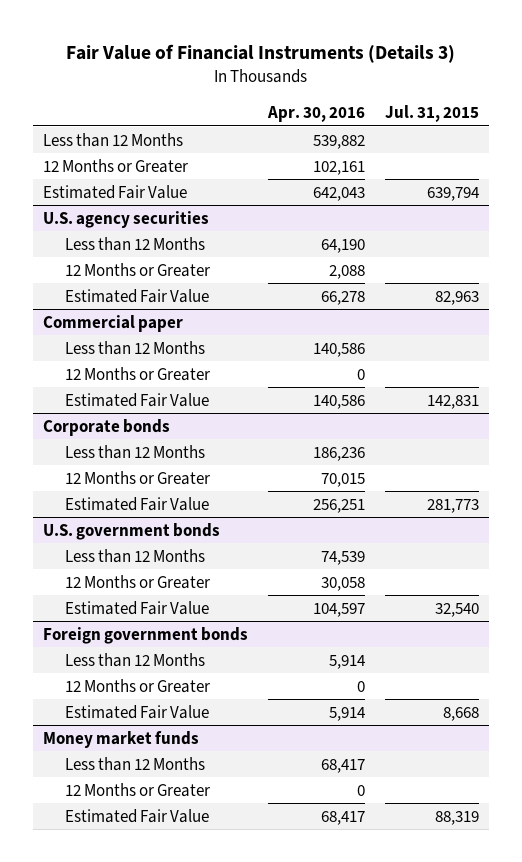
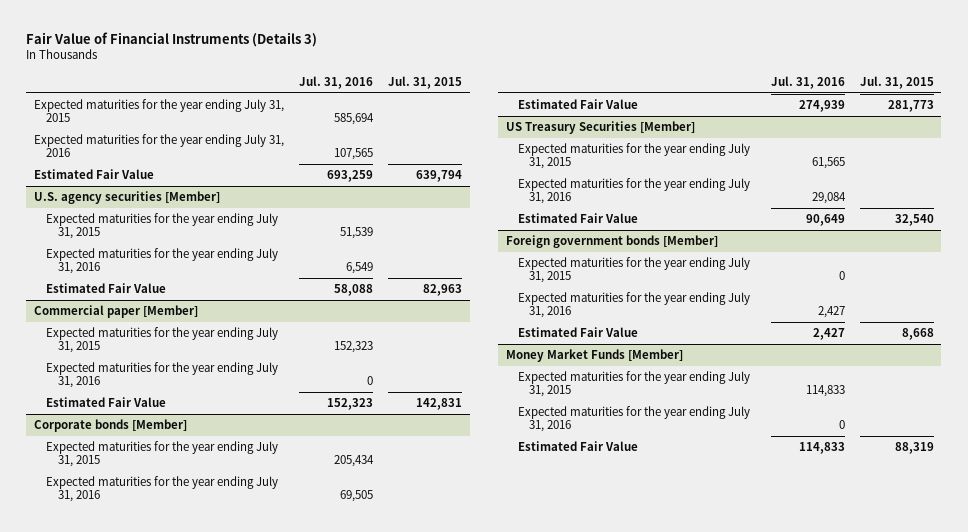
[267,106,366,123] Apr. 30, 2016 -> none
none -> [299,75,374,89] Jul. 31, 2016
[42,132,183,147] Less than 12 Months -> none
none -> [34,99,285,123] Expected maturities for the year ending July 31, 2015
[42,158,188,173] 12 Months or Greater -> [34,134,285,158] Expected maturities for the year ending July 31, 2016
[65,236,206,251] Less than 12 Months -> none
[42,210,209,228] U.S. agency securities -> [34,191,221,205] U.S. agency securities [Member]
none -> [45,213,278,240] Expected maturities for the year ending July 31, 2015
[65,262,211,277] 12 Months or Greater -> [45,248,278,275] Expected maturities for the year ending July 31, 2016
[65,340,206,355] Less than 12 Months -> none
[42,314,183,332] Commercial paper -> [34,305,199,319] Commercial paper [Member]
none -> [45,327,278,354] Expected maturities for the year ending July 31, 2015
[65,366,211,381] 12 Months or Greater -> [45,362,278,389] Expected maturities for the year ending July 31, 2016
[65,444,206,459] Less than 12 Months -> none
[42,418,170,436] Corporate bonds -> [34,419,188,433] Corporate bonds [Member]
none -> [45,441,278,468] Expected maturities for the year ending July 31, 2015
[65,470,211,485] 12 Months or Greater -> [45,476,278,503] Expected maturities for the year ending July 31, 2016
[65,548,206,563] Less than 12 Months -> none
[42,522,220,540] U.S. government bonds -> [505,121,695,135] US Treasury Securities [Member]
none -> [517,143,750,170] Expected maturities for the year ending July 31, 2015
[65,574,211,589] 12 Months or Greater -> [517,178,750,205] Expected maturities for the year ending July 31, 2016
[65,652,206,667] Less than 12 Months -> none
[42,626,248,644] Foreign government bonds -> [505,235,718,249] Foreign government bonds [Member]
none -> [517,257,750,284] Expected maturities for the year ending July 31, 2015
[65,678,211,693] 12 Months or Greater -> [517,292,750,319] Expected maturities for the year ending July 31, 2016
[65,756,206,771] Less than 12 Months -> none
[42,730,199,748] Money market funds -> [505,349,683,363] Money Market Funds [Member]
none -> [517,371,750,398] Expected maturities for the year ending July 31, 2015
[65,782,211,797] 12 Months or Greater -> [517,406,750,433] Expected maturities for the year ending July 31, 2016

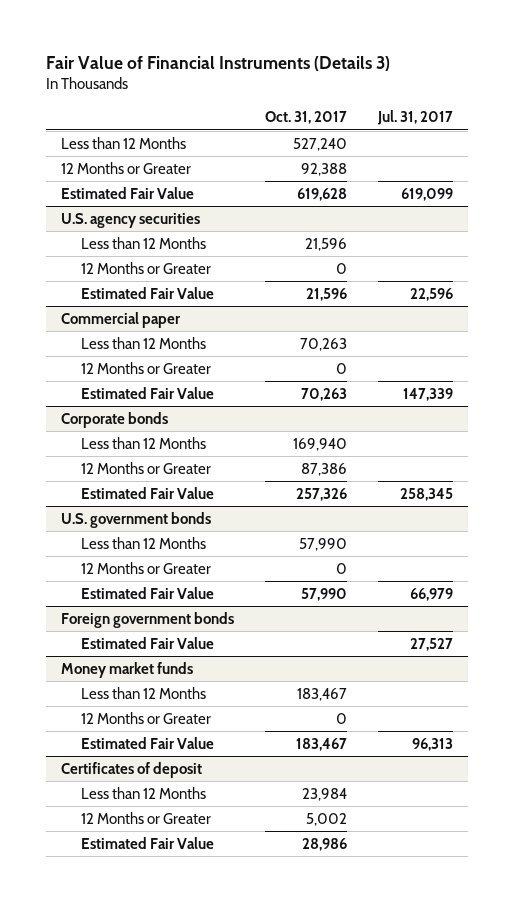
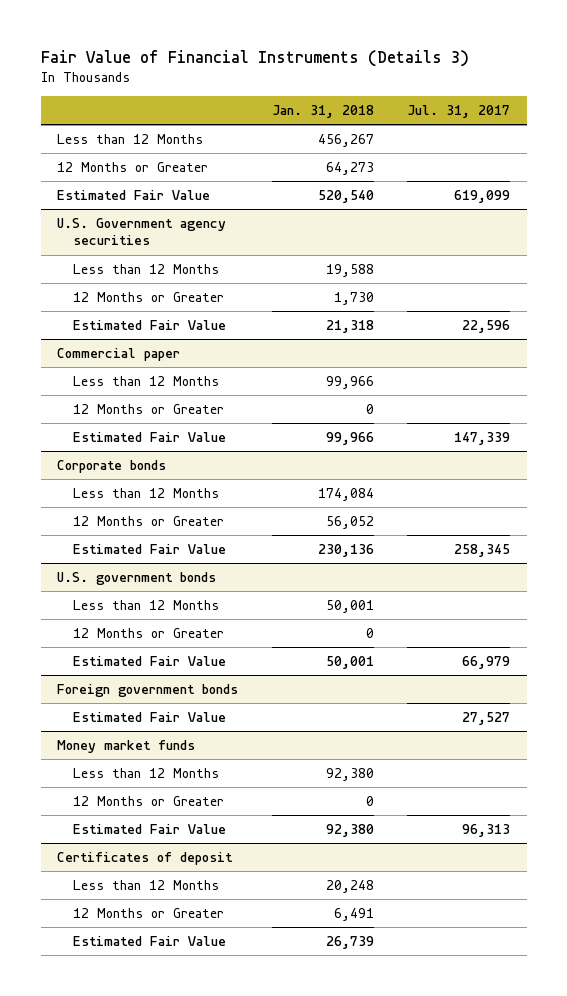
[264,111,347,125] Oct. 31, 2017 -> none
none -> [271,104,374,118] Jan. 31, 2018
[60,212,200,228] U.S. agency securities -> [57,217,227,246] U.S. Government agency securities

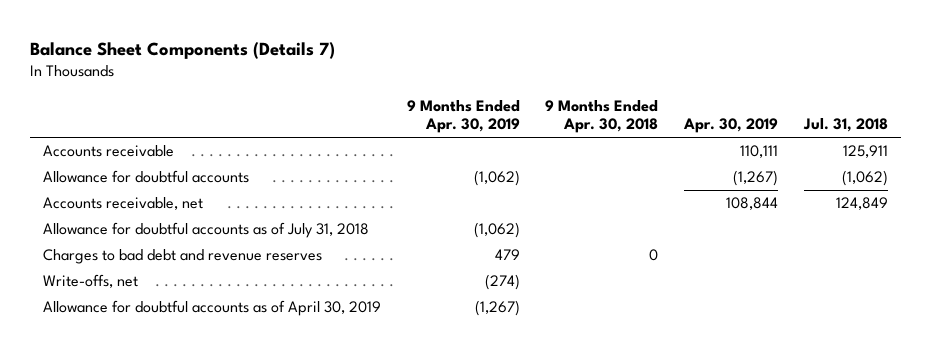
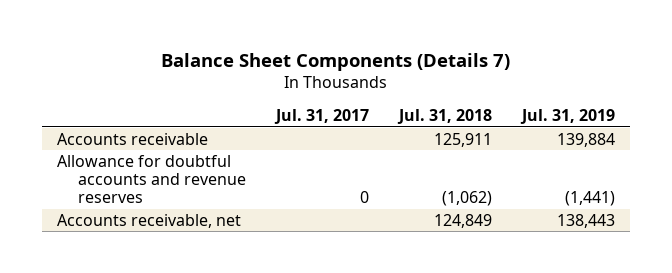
[406,99,520,134] 9 Months Ended Apr. 30, 2019 -> none
[545,99,659,134] 9 Months Ended Apr. 30, 2018 -> none
[683,118,779,134] Apr. 30, 2019 -> none
none -> [274,109,370,125] Jul. 31, 2017
none -> [519,109,615,125] Jul. 31, 2019
[42,170,249,184] Allowance for doubtful accounts -> [57,154,247,204] Allowance for doubtful accounts and revenue reserves
[42,222,369,239] Allowance for doubtful accounts as of July 31, 2018 -> none
[42,249,322,265] Charges to bad debt and revenue reserves -> none
[42,274,138,289] Write-offs, net -> none
[42,300,381,317] Allowance for doubtful accounts as of April 30, 2019 -> none

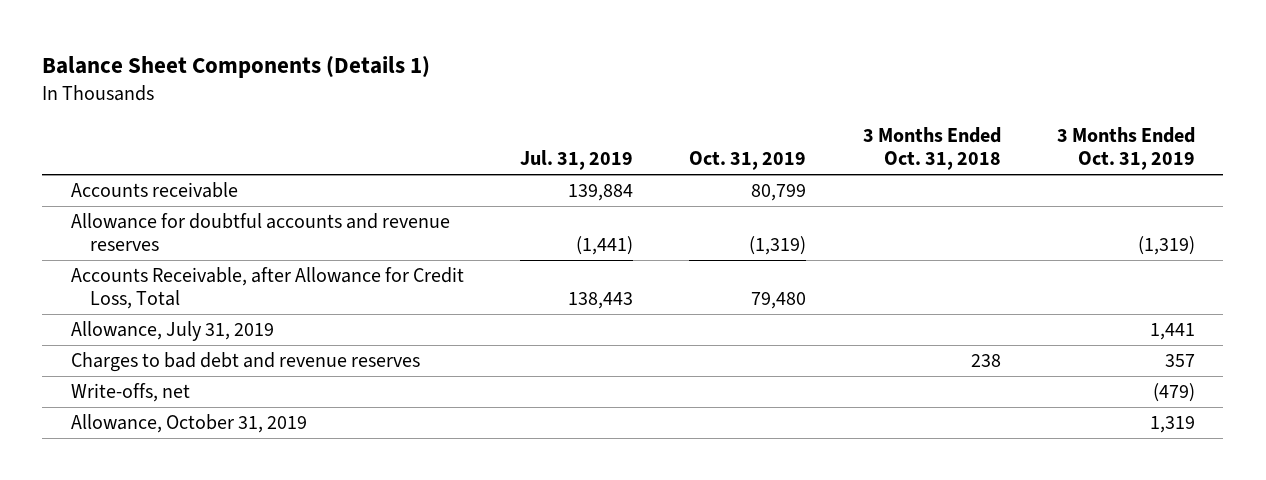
[161,53,511,72] Balance Sheet Components (Details 7) -> [42,56,431,79] Balance Sheet Components (Details 1)
[274,109,370,125] Jul. 31, 2017 -> none
[396,109,492,125] Jul. 31, 2018 -> none
none -> [689,151,807,171] Oct. 31, 2019
none -> [862,126,1001,171] 3 Months Ended Oct. 31, 2018
none -> [1056,126,1195,171] 3 Months Ended Oct. 31, 2019
[57,213,242,228] Accounts receivable, net -> [70,267,464,310] Accounts Receivable, after Allowance for Credit Loss, Total
none -> [70,321,274,342] Allowance, July 31, 2019
none -> [70,352,420,373] Charges to bad debt and revenue reserves
none -> [70,383,190,403] Write-offs, net
none -> [70,414,307,434] Allowance, October 31, 2019

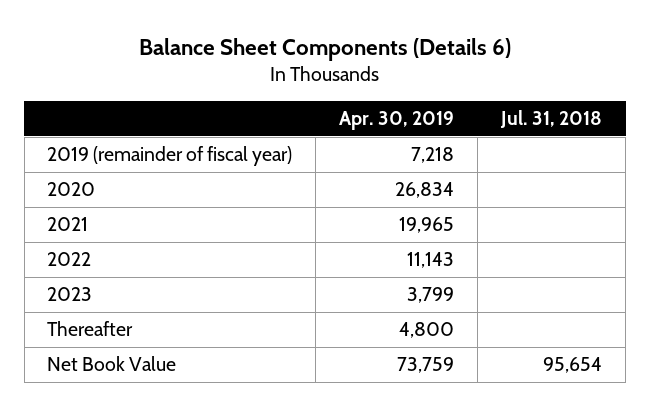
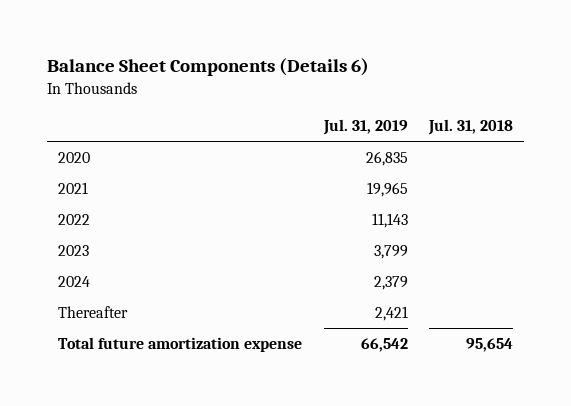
[339,111,455,131] Apr. 30, 2019 -> none
none -> [322,119,408,136] Jul. 31, 2019
[47,146,293,167] 2019 (remainder of fiscal year) -> none
none -> [58,275,91,287] 2024
[47,356,177,372] Net Book Value -> [58,336,303,352] Total future amortization expense

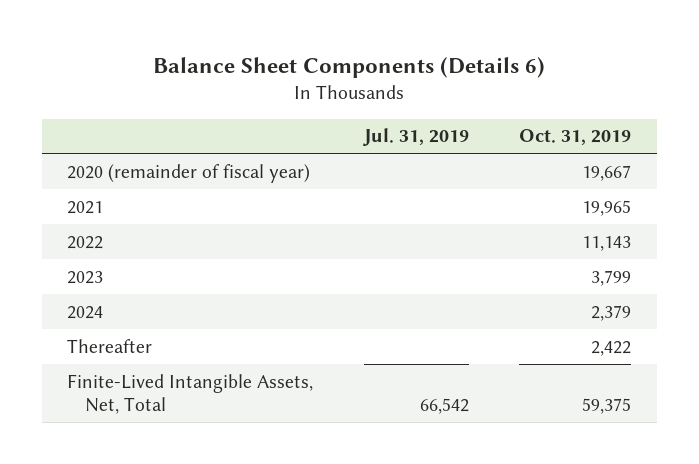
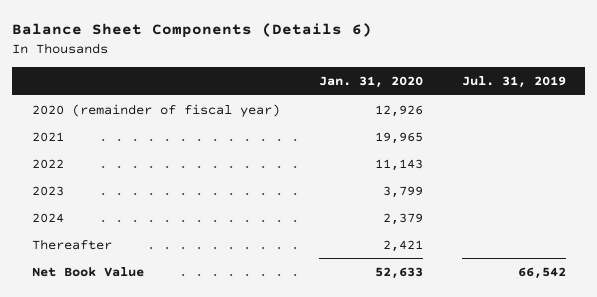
[519,129,632,146] Oct. 31, 2019 -> none
none -> [318,76,423,89] Jan. 31, 2020
[67,373,314,415] Finite-Lived Intangible Assets, Net, Total -> [31,266,144,277] Net Book Value

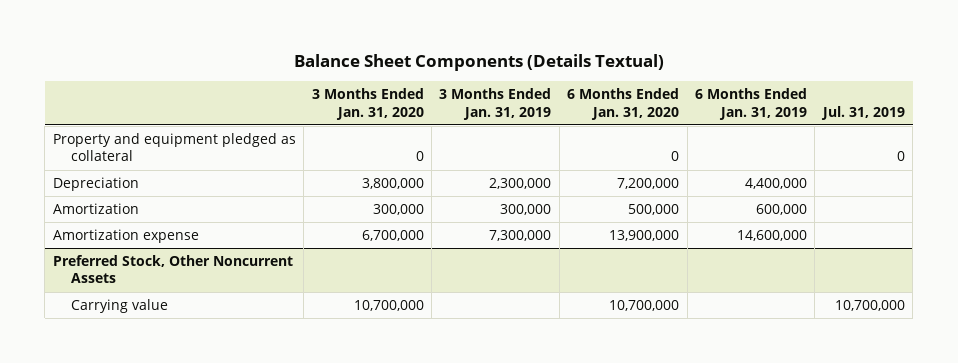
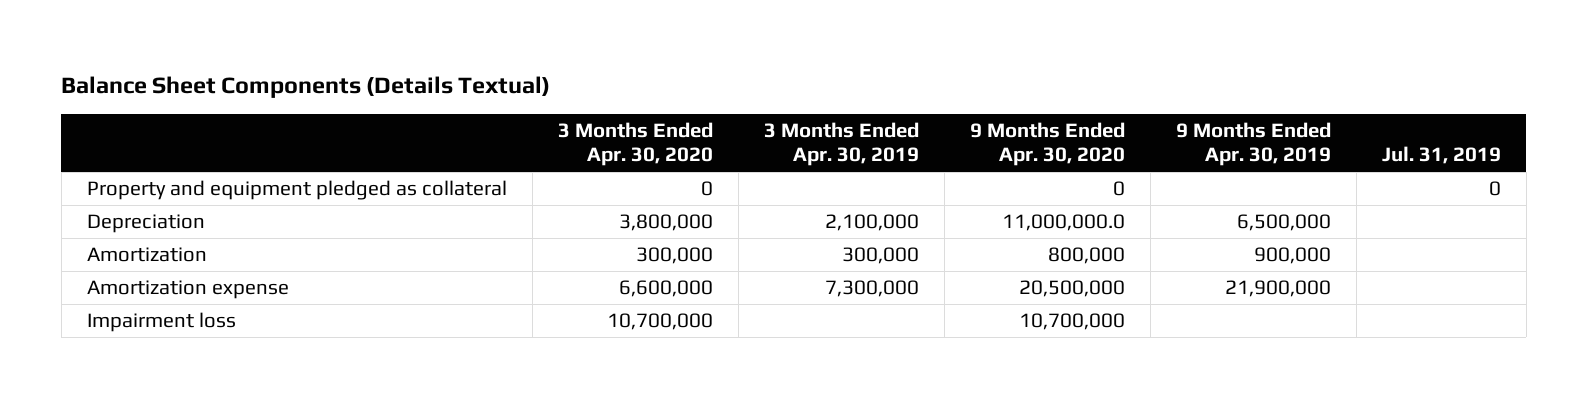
[311,88,424,120] 3 Months Ended Jan. 31, 2020 -> none
[439,88,552,120] 3 Months Ended Jan. 31, 2019 -> none
[567,88,680,120] 6 Months Ended Jan. 31, 2020 -> none
[695,88,808,120] 6 Months Ended Jan. 31, 2019 -> none
none -> [557,122,713,167] 3 Months Ended Apr. 30, 2020
none -> [763,122,919,167] 3 Months Ended Apr. 30, 2019
none -> [969,122,1125,167] 9 Months Ended Apr. 30, 2020
none -> [1175,122,1331,167] 9 Months Ended Apr. 30, 2019
[52,255,293,284] Preferred Stock, Other Noncurrent Assets -> none
[71,299,169,314] Carrying value -> none
none -> [86,312,236,333] Impairment loss

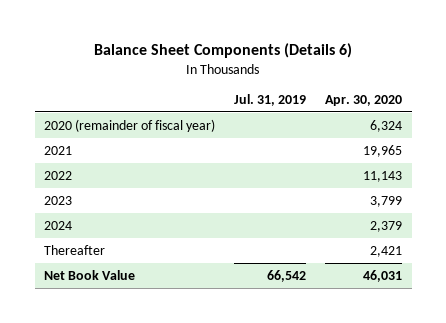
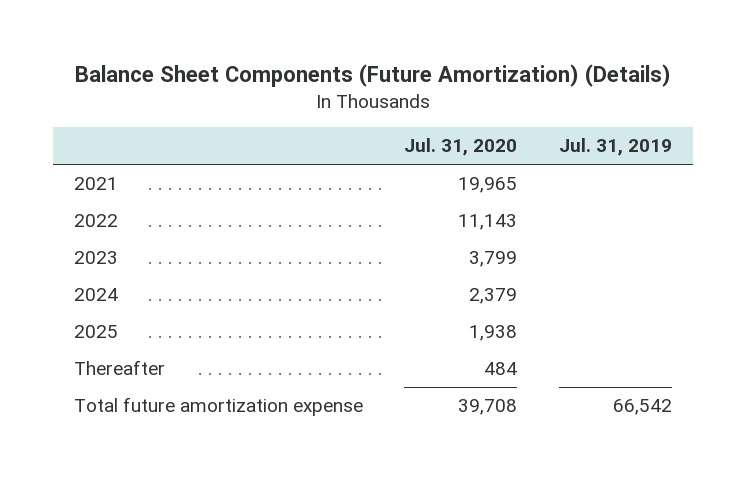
[94,43,353,59] Balance Sheet Components (Details 6) -> [74,64,671,88] Balance Sheet Components (Future Amortization) (Details)
[325,94,403,106] Apr. 30, 2020 -> none
none -> [404,138,518,157] Jul. 31, 2020
[44,118,216,132] 2020 (remainder of fiscal year) -> none
none -> [73,325,118,339] 2025
[44,269,136,280] Net Book Value -> [73,397,363,417] Total future amortization expense

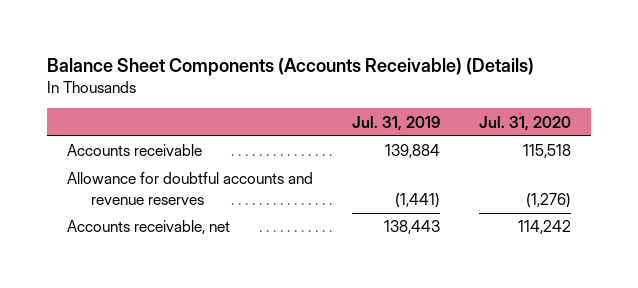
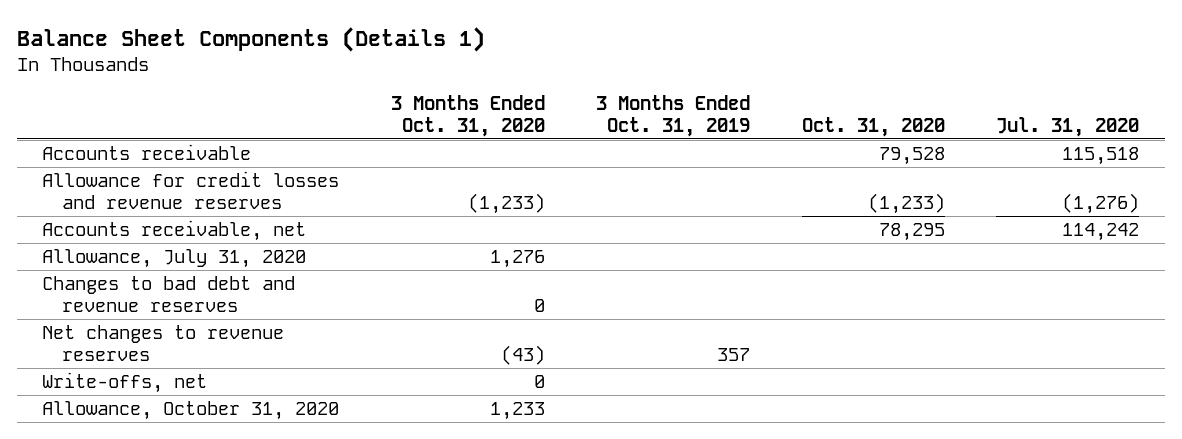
[47,57,535,76] Balance Sheet Components (Accounts Receivable) (Details) -> [16,26,485,52] Balance Sheet Components (Details 1)
[352,115,441,131] Jul. 31, 2019 -> none
none -> [390,95,545,138] 3 Months Ended Oct. 31, 2020
none -> [596,95,751,138] 3 Months Ended Oct. 31, 2019
none -> [801,117,945,138] Oct. 31, 2020
[66,172,313,205] Allowance for doubtful accounts and revenue reserves -> [42,170,340,209] Allowance for credit losses and revenue reserves
none -> [42,248,307,268] Allowance, July 31, 2020
none -> [42,275,296,312] Changes to bad debt and revenue reserves
none -> [42,324,285,361] Net changes to revenue reserves
none -> [42,371,208,393] Write-offs, net
none -> [42,400,340,420] Allowance, October 31, 2020

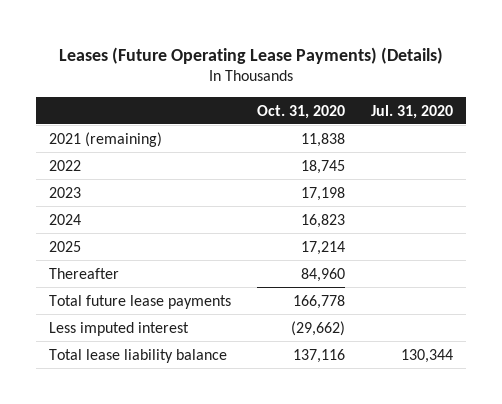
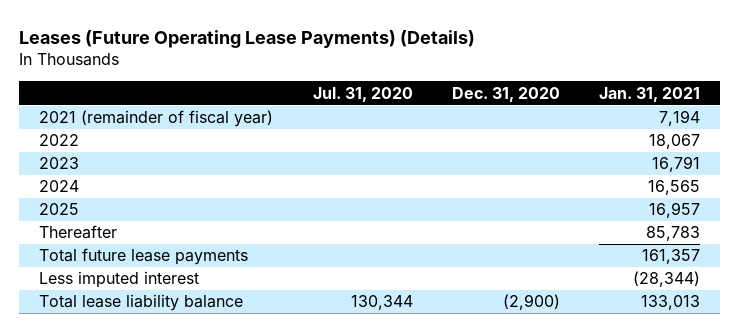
[257,104,346,119] Oct. 31, 2020 -> none
none -> [451,86,560,102] Dec. 31, 2020
none -> [599,86,701,102] Jan. 31, 2021
[49,131,163,147] 2021 (remaining) -> [39,110,274,128] 2021 (remainder of fiscal year)

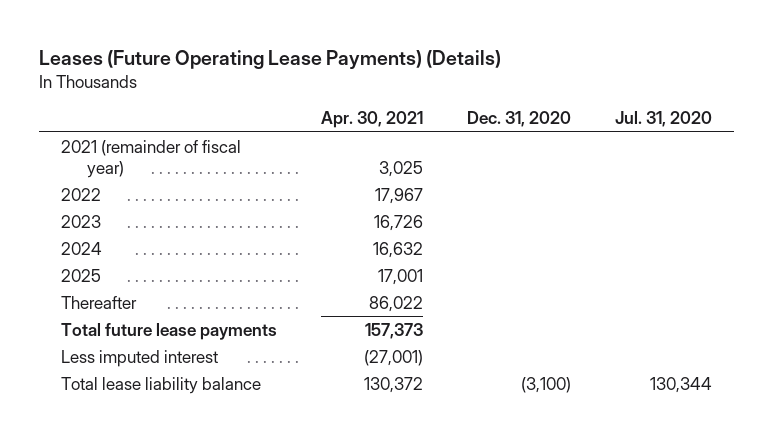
[599,86,701,102] Jan. 31, 2021 -> none
none -> [320,111,423,129] Apr. 30, 2021
[502,294,560,311] (2,900) -> [520,376,571,393] (3,100)

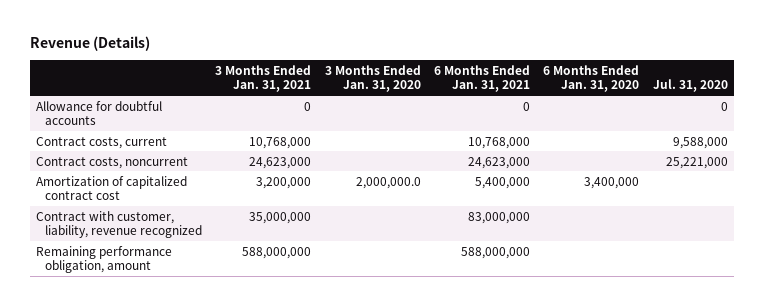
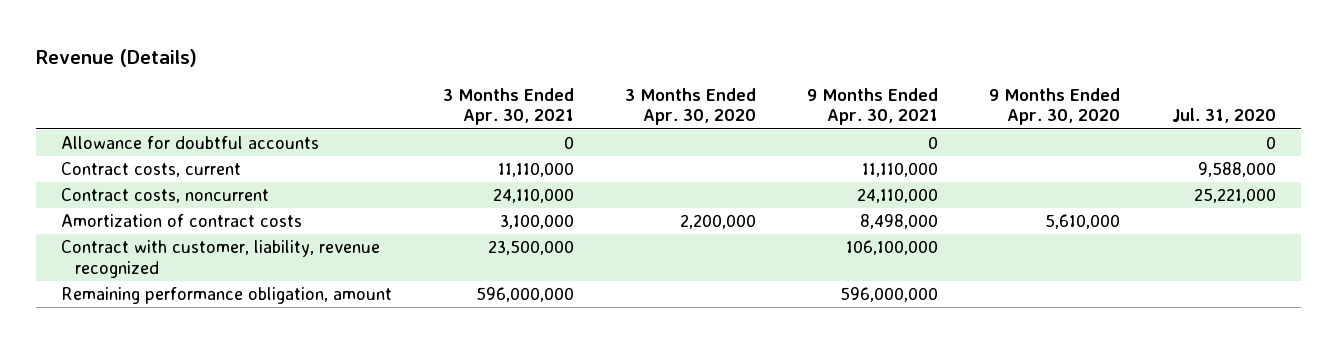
[215,64,312,93] 3 Months Ended Jan. 31, 2021 -> none
[324,64,421,93] 3 Months Ended Jan. 31, 2020 -> none
[434,64,531,93] 6 Months Ended Jan. 31, 2021 -> none
[543,64,640,93] 6 Months Ended Jan. 31, 2020 -> none
none -> [443,87,575,126] 3 Months Ended Apr. 30, 2021
none -> [625,87,757,126] 3 Months Ended Apr. 30, 2020
none -> [807,87,939,126] 9 Months Ended Apr. 30, 2021
none -> [989,87,1121,126] 9 Months Ended Apr. 30, 2020
[36,175,188,200] Amortization of capitalized contract cost -> [61,214,303,228] Amortization of contract costs

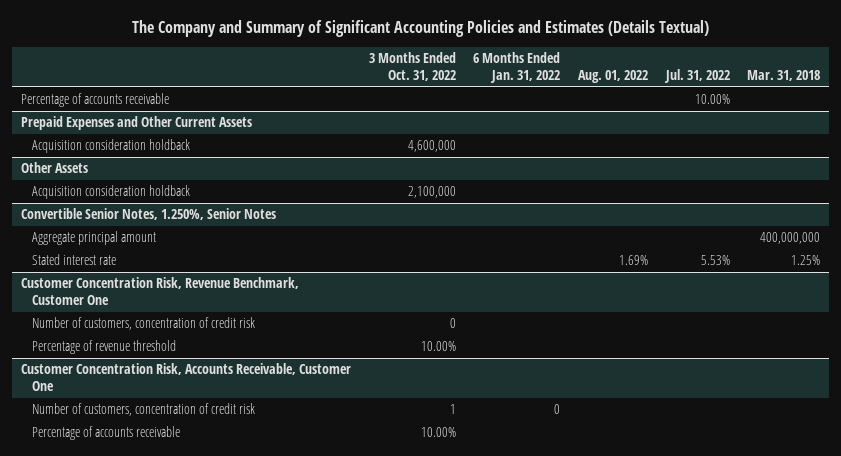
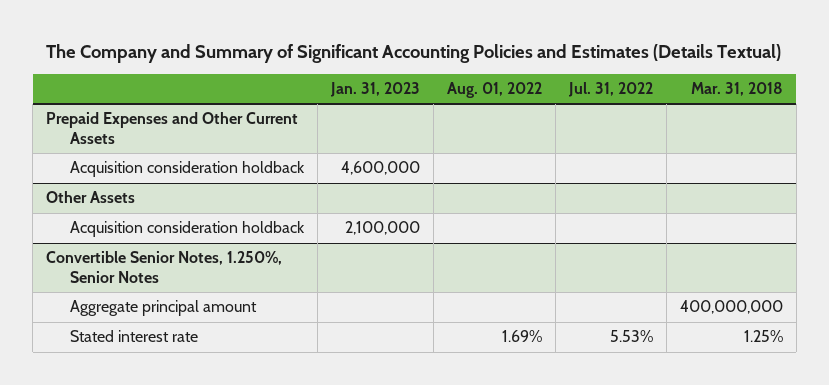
[368,52,456,82] 3 Months Ended Oct. 31, 2022 -> none
[473,52,561,84] 6 Months Ended Jan. 31, 2022 -> none
none -> [329,82,420,98] Jan. 31, 2023
[21,93,170,108] Percentage of accounts receivable -> none
[21,277,300,306] Customer Concentration Risk, Revenue Benchmark, Customer One -> none
[31,317,255,331] Number of customers, concentration of credit risk -> none
[31,340,176,355] Percentage of revenue threshold -> none
[21,363,352,392] Customer Concentration Risk, Accounts Receivable, Customer One -> none
[31,403,255,417] Number of customers, concentration of credit risk -> none
[31,426,180,441] Percentage of accounts receivable -> none

